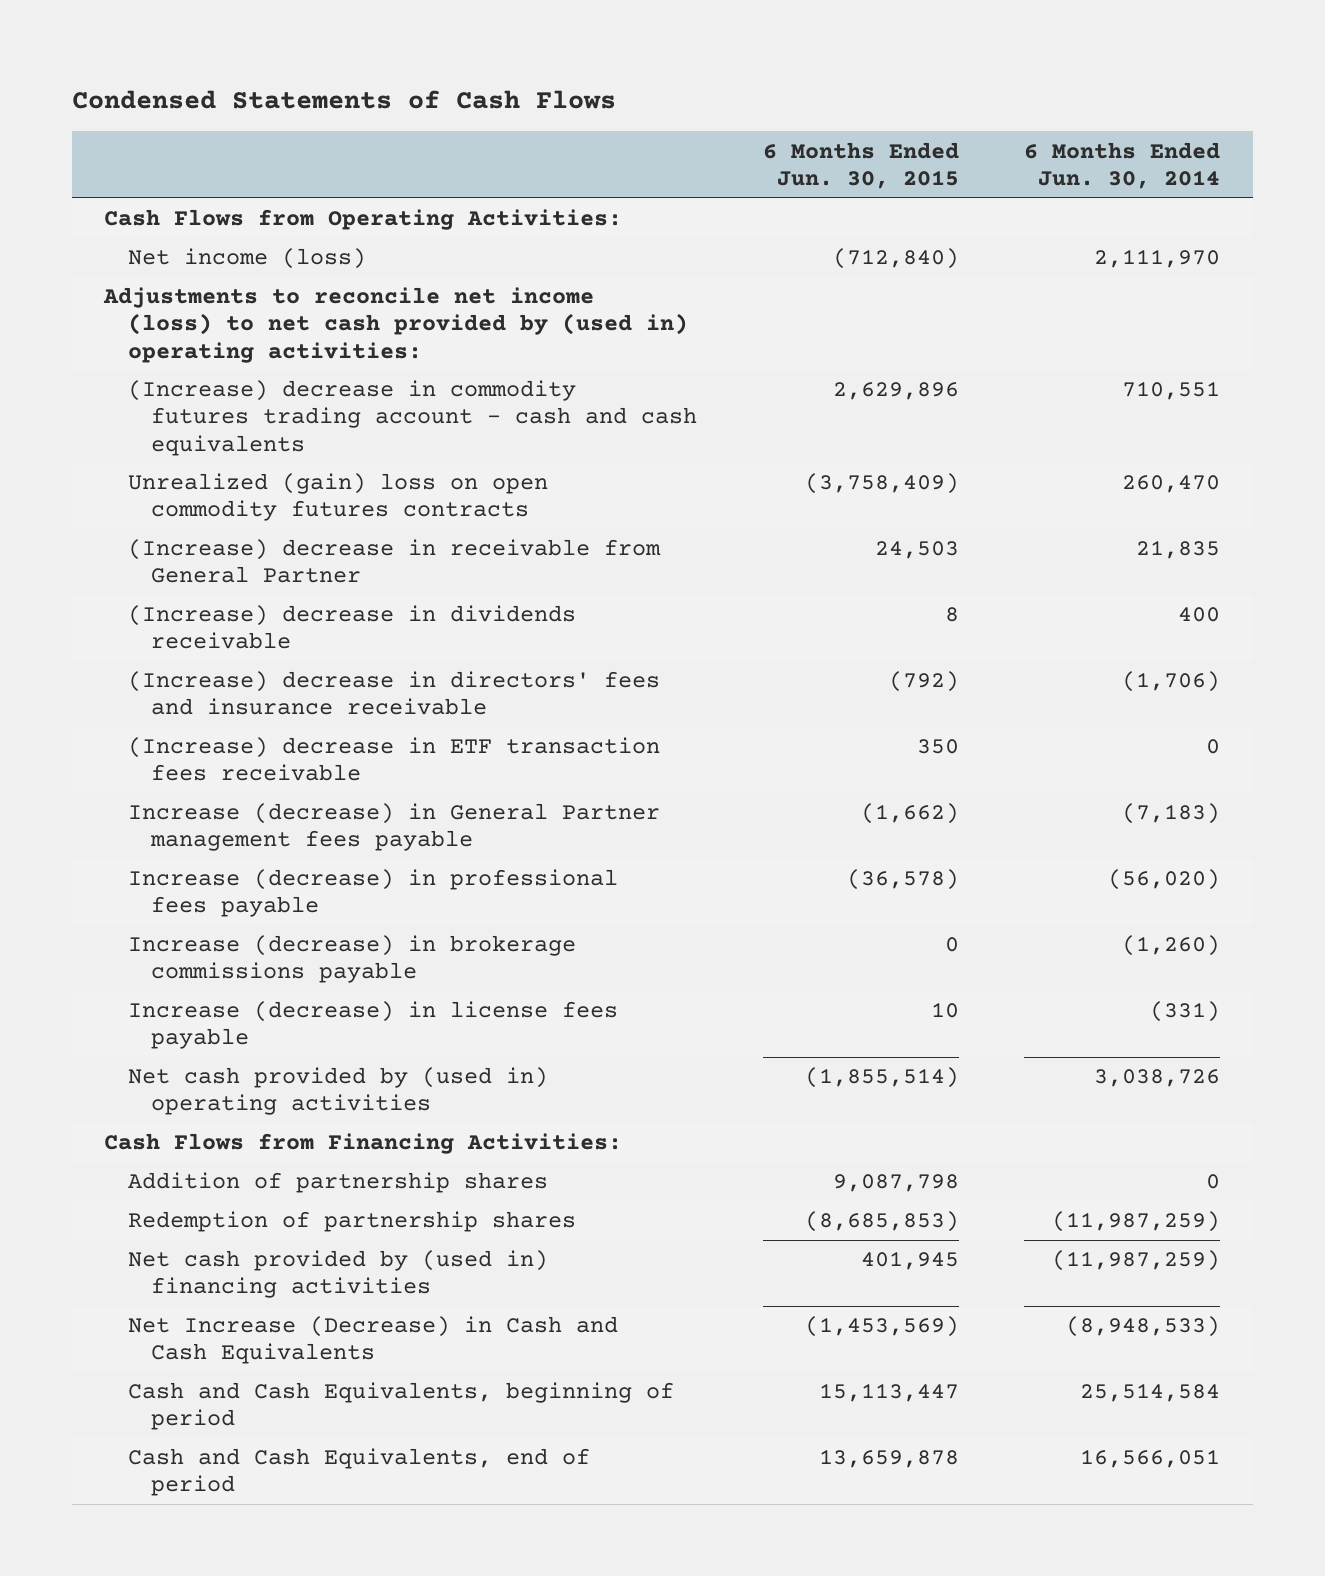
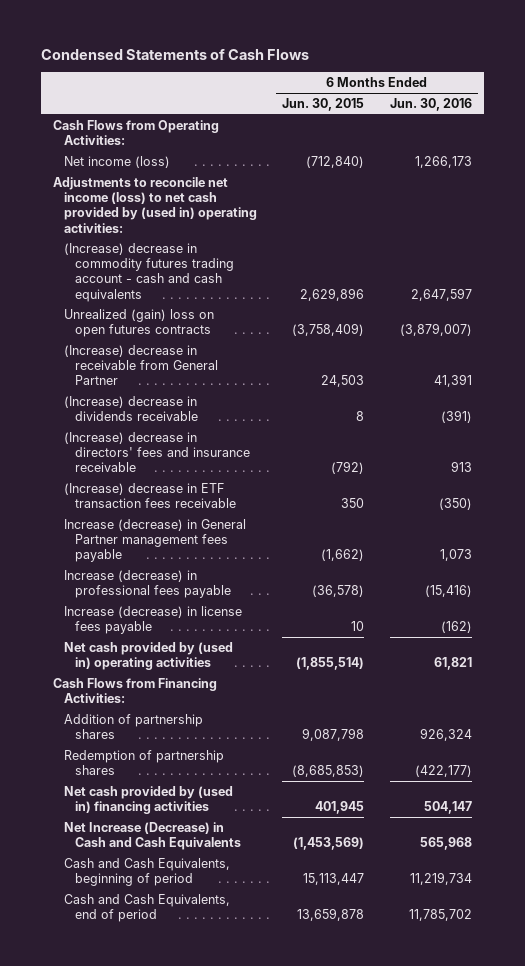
[1024,141,1221,189] 6 Months Ended Jun. 30, 2014 -> none
none -> [389,98,472,112] Jun. 30, 2016
[127,473,548,522] Unrealized (gain) loss on open commodity futures contracts -> [64,308,215,338] Unrealized (gain) loss on open futures contracts
[127,935,576,984] Increase (decrease) in brokerage commissions payable -> none

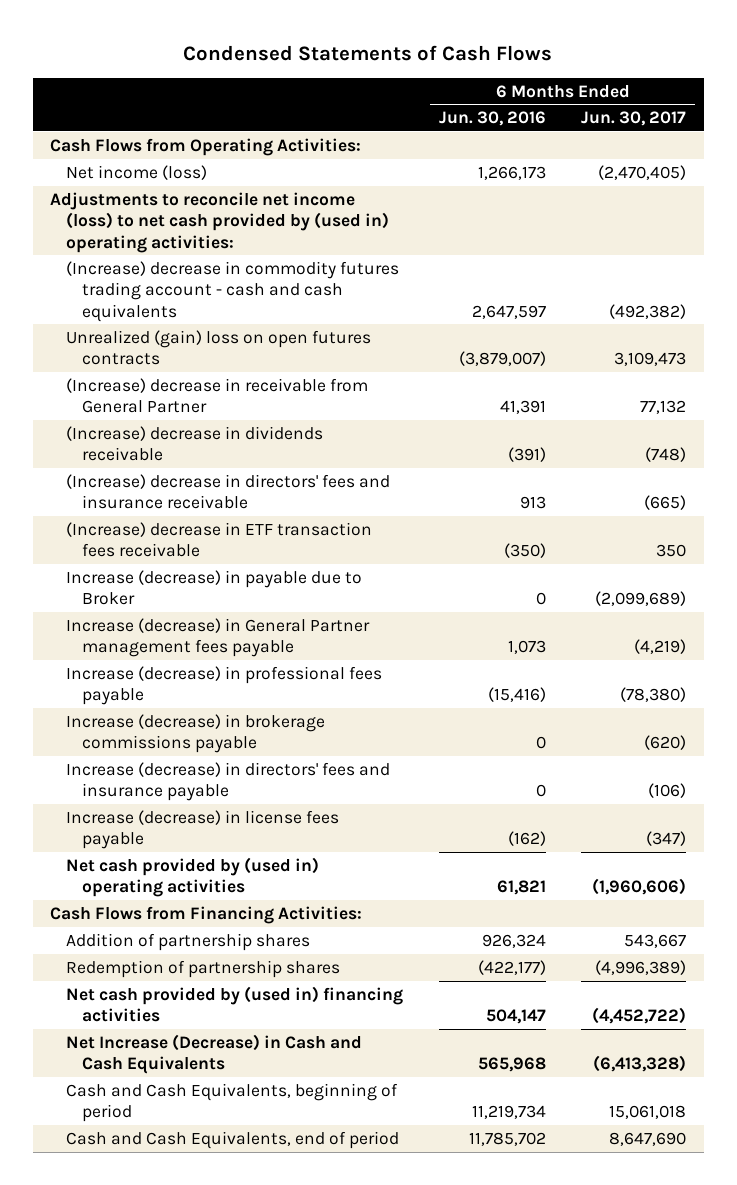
[282,98,365,112] Jun. 30, 2015 -> none
none -> [581,111,687,127] Jun. 30, 2017
none -> [66,569,363,606] Increase (decrease) in payable due to Broker
none -> [66,713,326,754] Increase (decrease) in brokerage commissions payable
none -> [66,761,391,802] Increase (decrease) in directors' fees and insurance payable

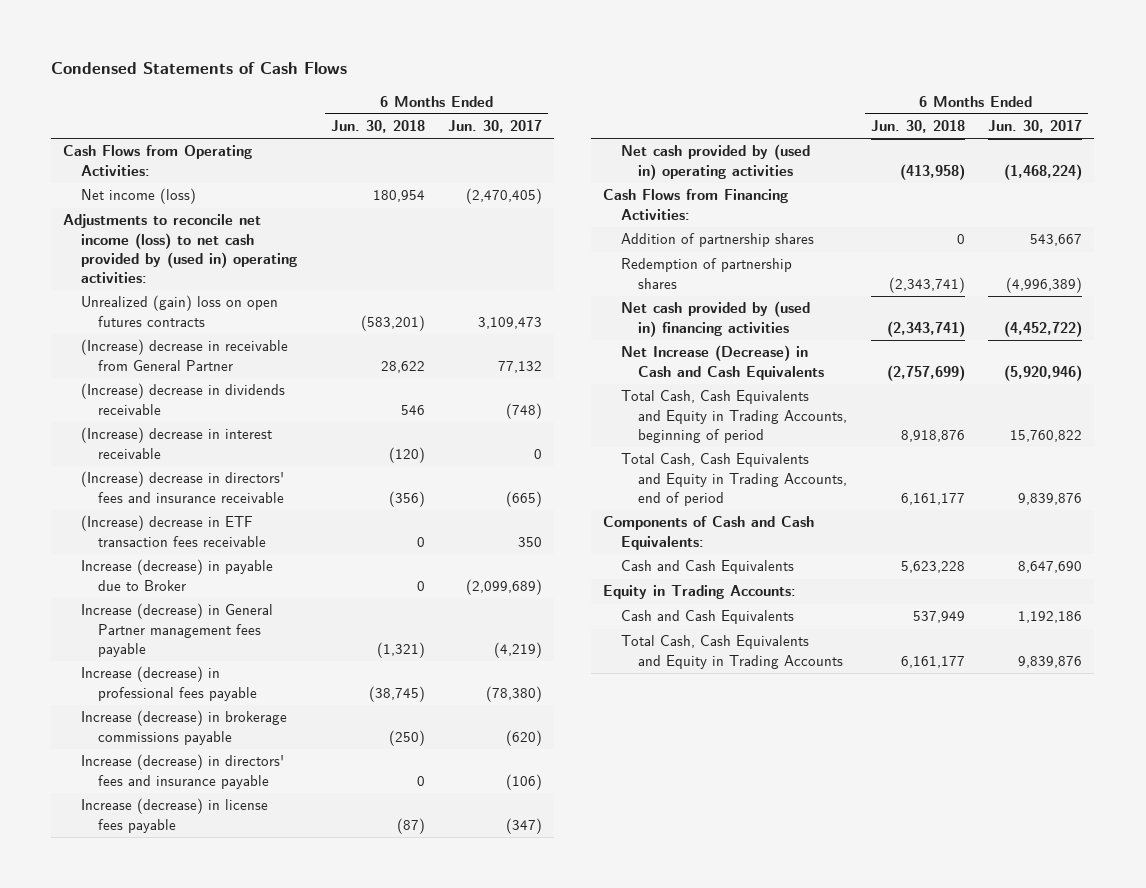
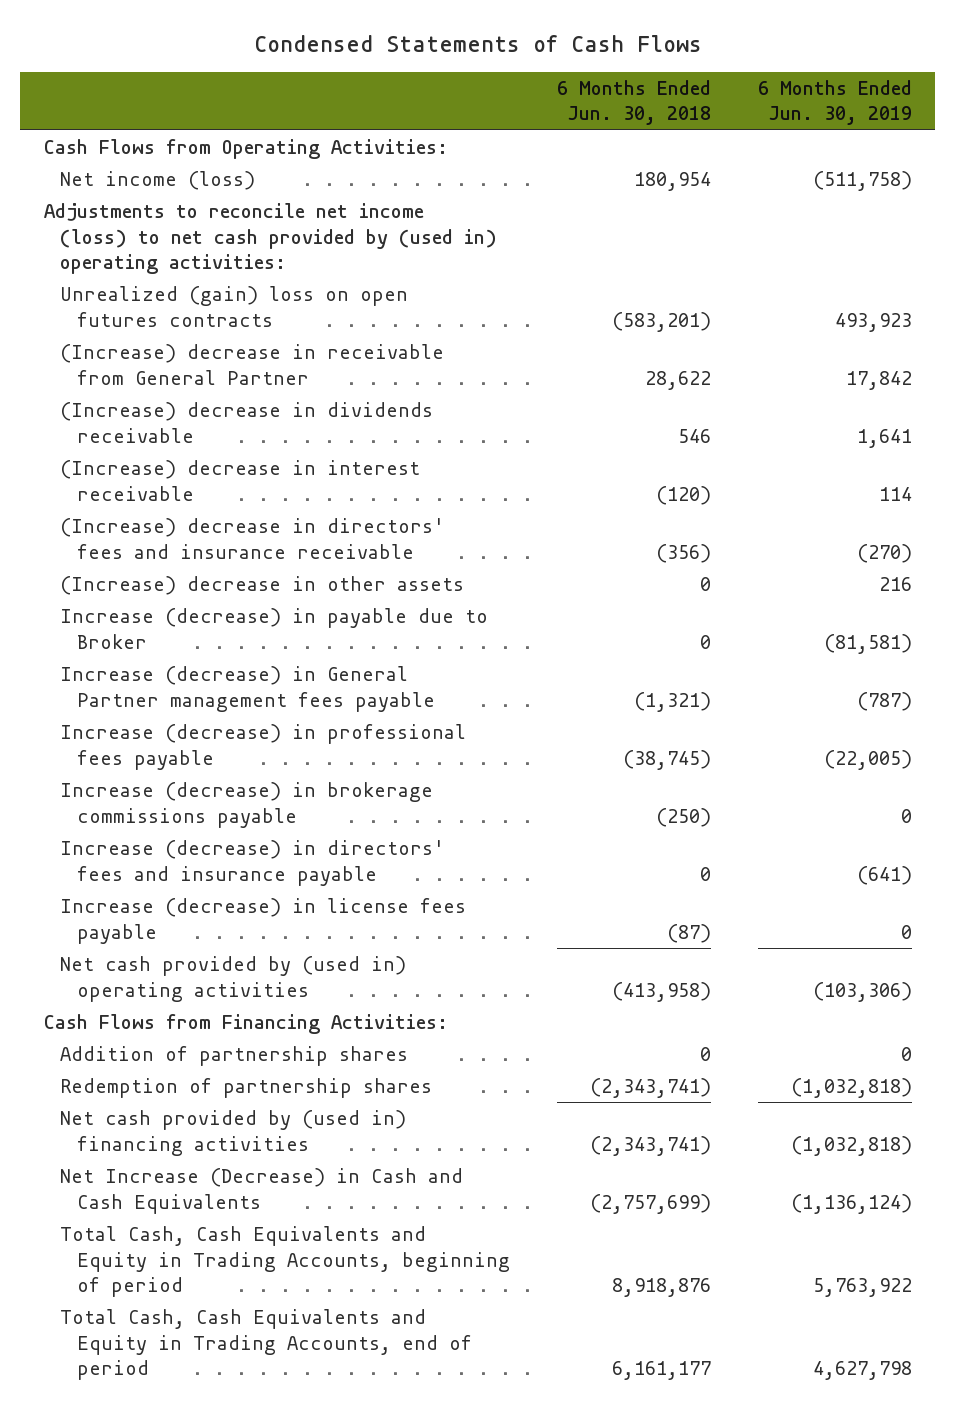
[448,120,543,134] Jun. 30, 2017 -> none
none -> [757,79,912,126] 6 Months Ended Jun. 30, 2019
[80,515,267,547] (Increase) decrease in ETF transaction fees receivable -> none
none -> [60,576,465,596] (Increase) decrease in other assets
[603,516,815,550] Components of Cash and Cash Equivalents: -> none
[620,560,794,575] Cash and Cash Equivalents -> none
[603,585,797,600] Equity in Trading Accounts: -> none
[620,610,794,625] Cash and Cash Equivalents -> none
[620,635,843,669] Total Cash, Cash Equivalents and Equity in Trading Accounts -> none

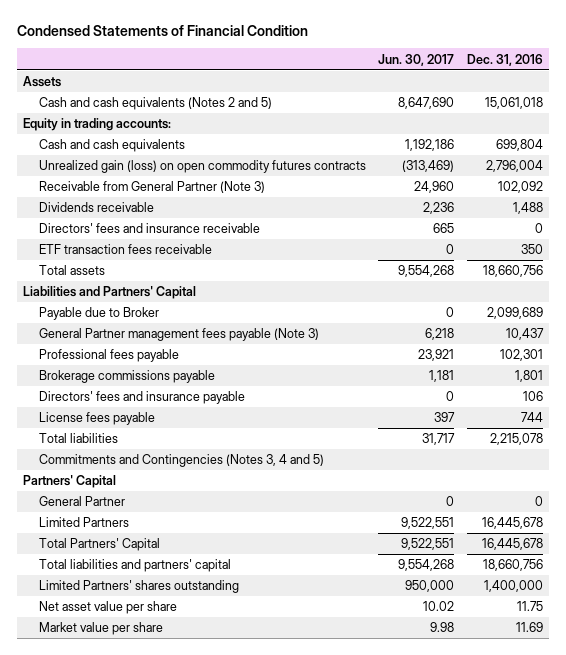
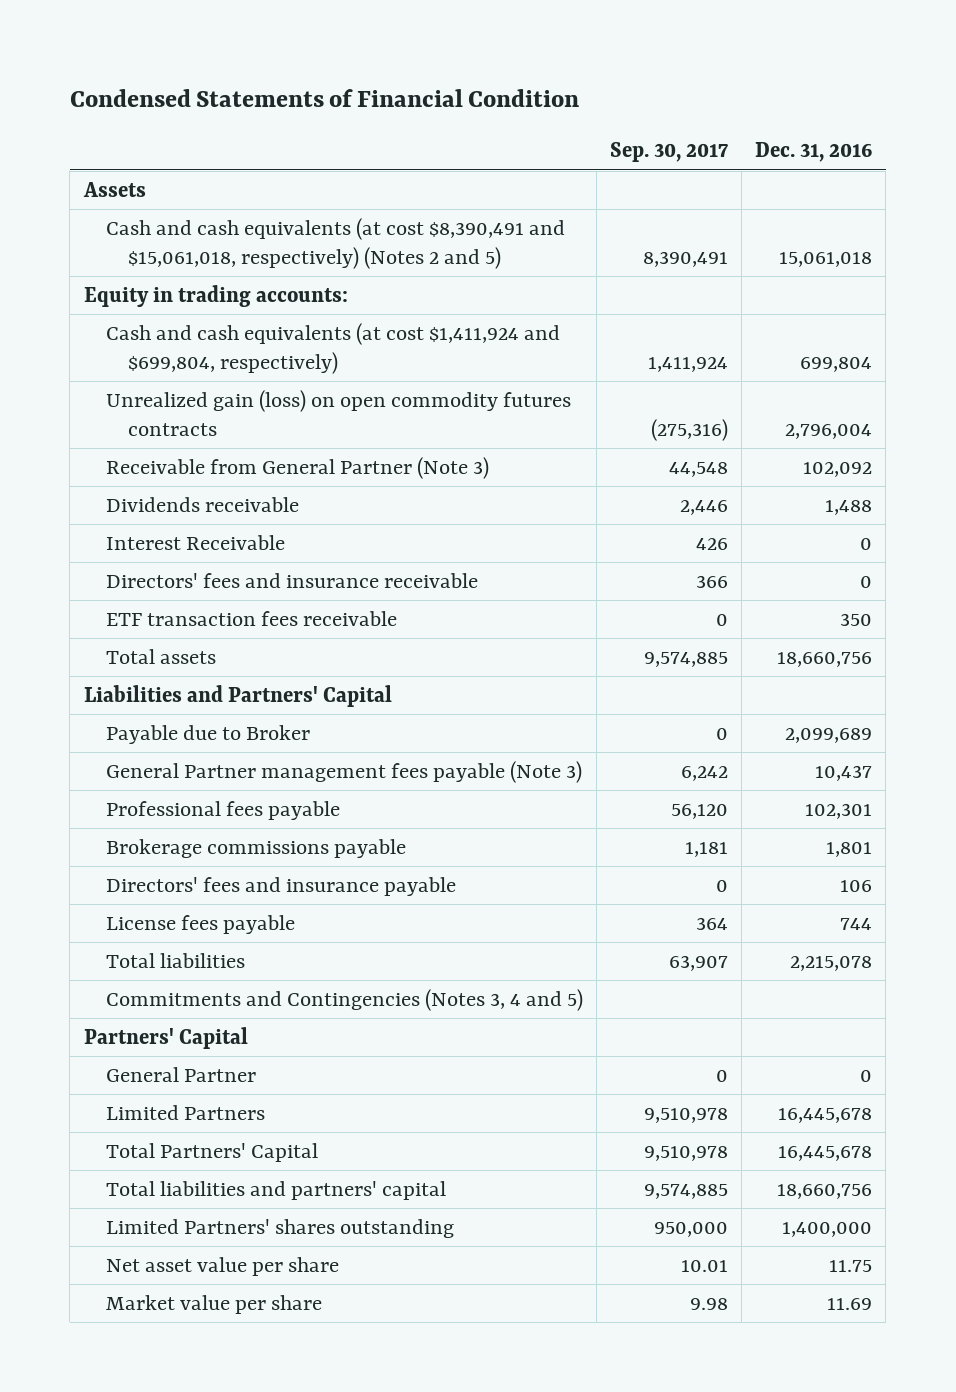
[378,53,455,66] Jun. 30, 2017 -> none
none -> [609,142,728,163] Sep. 30, 2017
[38,97,272,111] Cash and cash equivalents (Notes 2 and 5) -> [105,217,565,269] Cash and cash equivalents (at cost $8,390,491 and $15,061,018, respectively) (Notes 2 and 5)
[38,139,185,153] Cash and cash equivalents -> [105,322,560,374] Cash and cash equivalents (at cost $1,411,924 and $699,804, respectively)
none -> [105,534,285,550] Interest Receivable

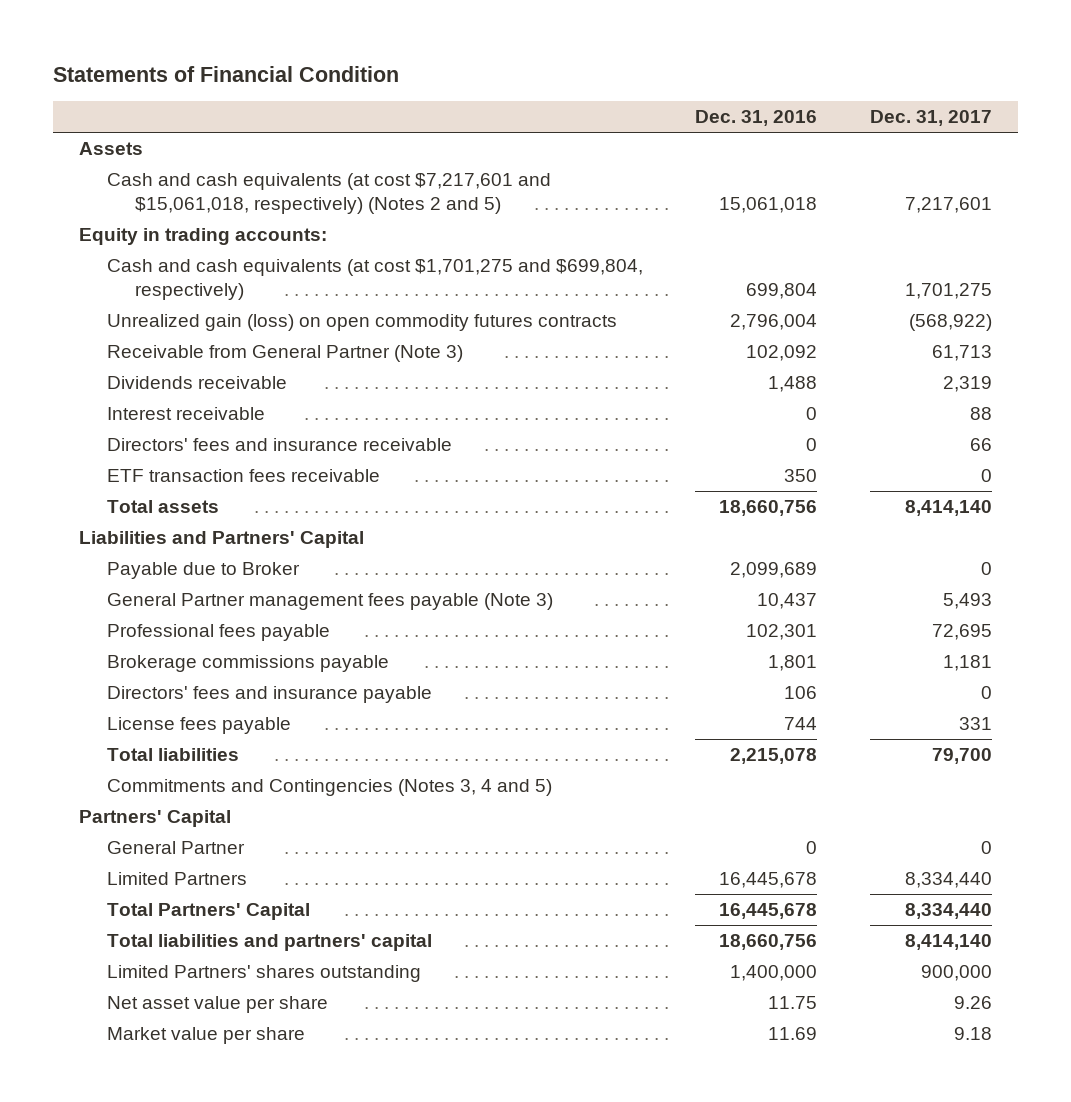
[69,89,579,108] Condensed Statements of Financial Condition -> [53,66,400,83] Statements of Financial Condition
[609,142,728,163] Sep. 30, 2017 -> none
none -> [869,110,992,127] Dec. 31, 2017
[105,217,565,269] Cash and cash equivalents (at cost $8,390,491 and $15,061,018, respectively) (Notes 2 and 5) -> [107,172,552,214] Cash and cash equivalents (at cost $7,217,601 and $15,061,018, respectively) (Notes 2 and 5)
[105,322,560,374] Cash and cash equivalents (at cost $1,411,924 and $699,804, respectively) -> [107,258,644,300] Cash and cash equivalents (at cost $1,701,275 and $699,804, respectively)
[105,534,285,550] Interest Receivable -> [107,406,266,420] Interest receivable

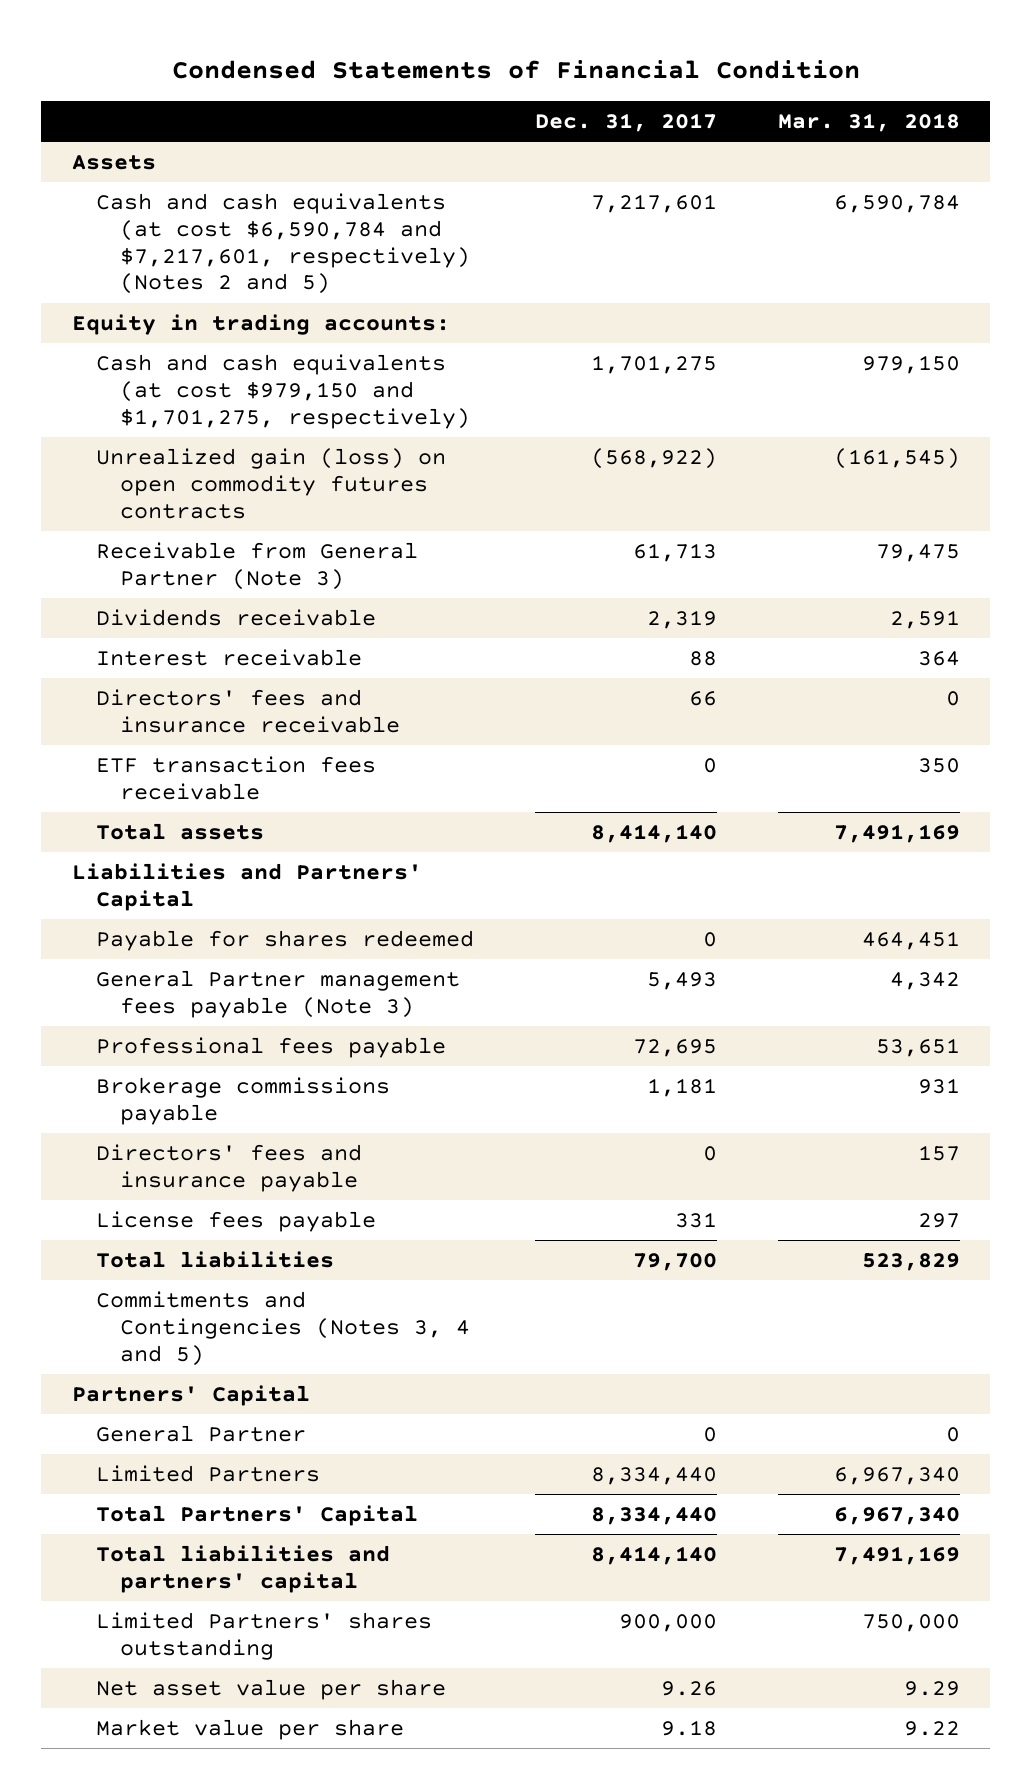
[53,66,400,83] Statements of Financial Condition -> [171,59,860,79] Condensed Statements of Financial Condition
[695,110,818,127] Dec. 31, 2016 -> none
none -> [777,112,960,132] Mar. 31, 2018
[107,172,552,214] Cash and cash equivalents (at cost $7,217,601 and $15,061,018, respectively) (Notes 2 and 5) -> [95,193,470,295] Cash and cash equivalents (at cost $6,590,784 and $7,217,601, respectively) (Notes 2 and 5)
[107,258,644,300] Cash and cash equivalents (at cost $1,701,275 and $699,804, respectively) -> [95,354,470,429] Cash and cash equivalents (at cost $979,150 and $1,701,275, respectively)
[107,561,301,579] Payable due to Broker -> none
none -> [95,930,474,952] Payable for shares redeemed

